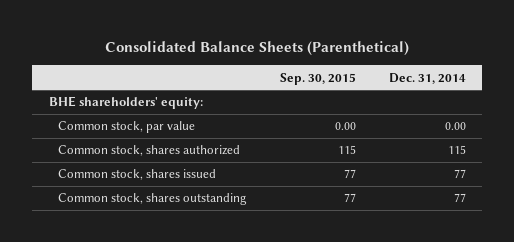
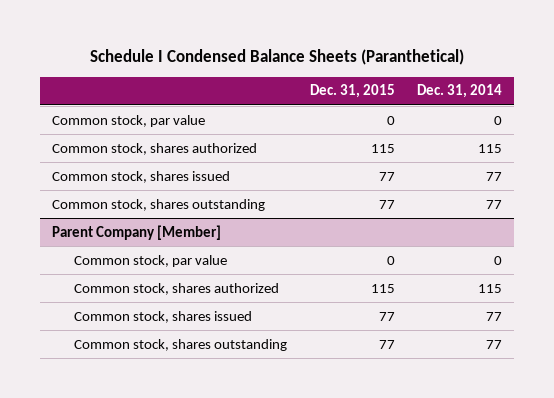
[105,41,410,57] Consolidated Balance Sheets (Parenthetical) -> [90,49,465,66] Schedule I Condensed Balance Sheets (Paranthetical)
[279,72,356,85] Sep. 30, 2015 -> none
none -> [309,84,395,99] Dec. 31, 2015
[48,96,203,110] BHE shareholders' equity: -> none
[444,122,466,131] 0.00 -> [494,115,503,125] 0
none -> [51,224,221,240] Parent Company [Member]
none -> [73,254,227,267] Common stock, par value
none -> [73,282,279,295] Common stock, shares authorized
none -> [73,310,252,323] Common stock, shares issued
none -> [73,338,287,351] Common stock, shares outstanding

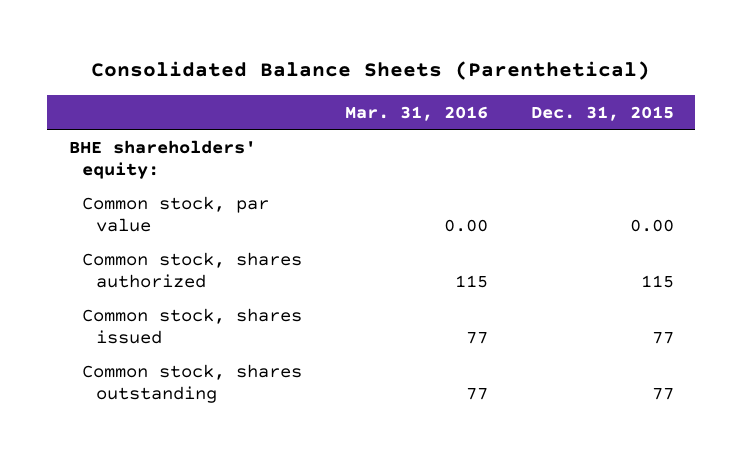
[90,49,465,66] Schedule I Condensed Balance Sheets (Paranthetical) -> [91,61,651,81] Consolidated Balance Sheets (Parenthetical)
[417,84,503,99] Dec. 31, 2014 -> none
none -> [345,105,489,121] Mar. 31, 2016
[51,142,257,155] Common stock, shares authorized -> none
[51,170,230,183] Common stock, shares issued -> none
[51,198,265,211] Common stock, shares outstanding -> none
[51,224,221,240] Parent Company [Member] -> none
[73,254,227,267] Common stock, par value -> none
none -> [68,139,256,179] BHE shareholders' equity:
[386,115,395,125] 0 -> [629,218,674,232] 0.00

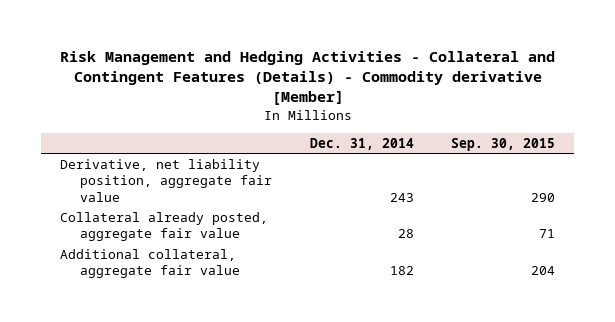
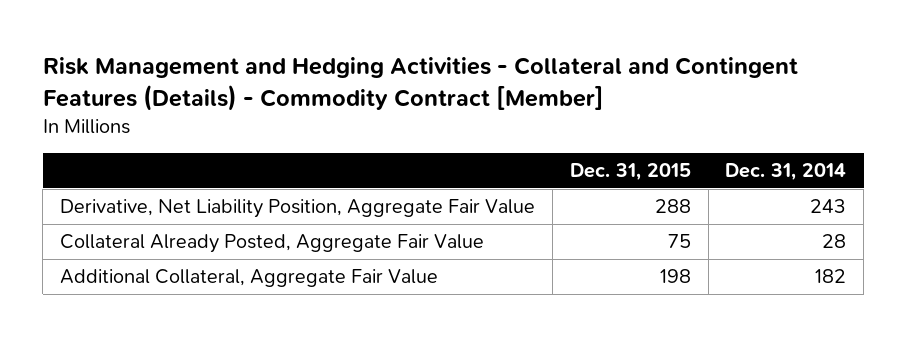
[59,50,555,106] Risk Management and Hedging Activities - Collateral and Contingent Features (Details) - Commodity derivative [Member] -> [42,57,798,111] Risk Management and Hedging Activities - Collateral and Contingent Features (Details) - Commodity Contract [Member]
[451,137,556,151] Sep. 30, 2015 -> none
none -> [569,163,691,182] Dec. 31, 2015
[60,158,273,202] Derivative, net liability position, aggregate fair value -> [60,199,536,219] Derivative, Net Liability Position, Aggregate Fair Value
[60,211,269,242] Collateral already posted, aggregate fair value -> [60,234,485,254] Collateral Already Posted, Aggregate Fair Value
[60,248,241,279] Additional collateral, aggregate fair value -> [60,269,439,288] Additional Collateral, Aggregate Fair Value

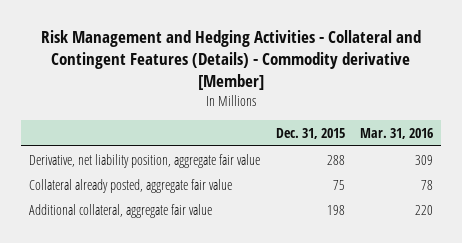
[42,57,798,111] Risk Management and Hedging Activities - Collateral and Contingent Features (Details) - Commodity Contract [Member] -> [41,30,422,91] Risk Management and Hedging Activities - Collateral and Contingent Features (Details) - Commodity derivative [Member]
[725,163,847,182] Dec. 31, 2014 -> none
none -> [360,128,434,140] Mar. 31, 2016
[60,199,536,219] Derivative, Net Liability Position, Aggregate Fair Value -> [29,153,261,168] Derivative, net liability position, aggregate fair value
[60,234,485,254] Collateral Already Posted, Aggregate Fair Value -> [29,178,233,193] Collateral already posted, aggregate fair value
[60,269,439,288] Additional Collateral, Aggregate Fair Value -> [29,203,213,218] Additional collateral, aggregate fair value

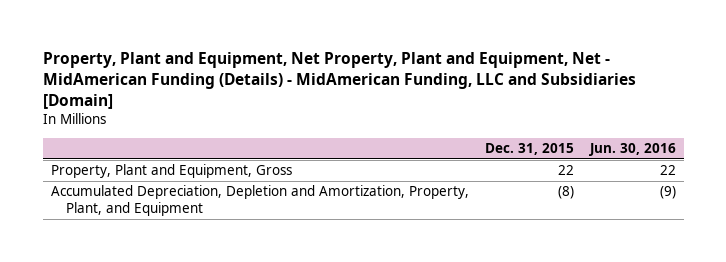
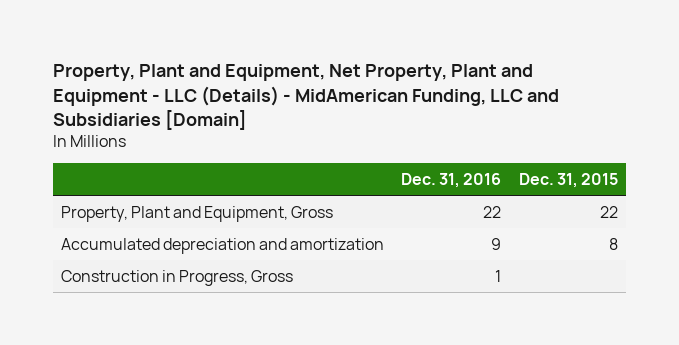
[42,51,636,109] Property, Plant and Equipment, Net Property, Plant and Equipment, Net - MidAmerican Funding (Details) - MidAmerican Funding, LLC and Subsidiaries [Domain] -> [52,64,559,130] Property, Plant and Equipment, Net Property, Plant and Equipment - LLC (Details) - MidAmerican Funding, LLC and Subsidiaries [Domain]
[588,143,676,157] Jun. 30, 2016 -> none
none -> [401,172,502,188] Dec. 31, 2016
[50,185,469,217] Accumulated Depreciation, Depletion and Amortization, Property, Plant, and Equipment -> [61,237,385,254] Accumulated depreciation and amortization
[557,186,574,200] (8) -> [608,237,618,250] 8
none -> [61,269,294,286] Construction in Progress, Gross

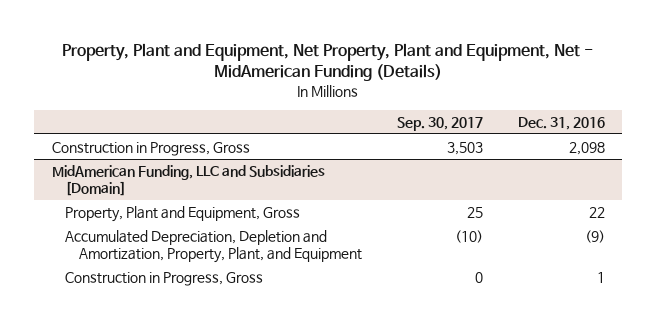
[52,64,559,130] Property, Plant and Equipment, Net Property, Plant and Equipment - LLC (Details) - MidAmerican Funding, LLC and Subsidiaries [Domain] -> [62,42,594,82] Property, Plant and Equipment, Net Property, Plant and Equipment, Net - MidAmerican Funding (Details)
[518,172,618,188] Dec. 31, 2015 -> none
none -> [397,116,484,131] Sep. 30, 2017
none -> [51,141,250,156] Construction in Progress, Gross
none -> [51,164,325,196] MidAmerican Funding, LLC and Subsidiaries [Domain]
[61,237,385,254] Accumulated depreciation and amortization -> [65,229,363,263] Accumulated Depreciation, Depletion and Amortization, Property, Plant, and Equipment
[491,237,502,250] 9 -> [584,229,605,243] (9)

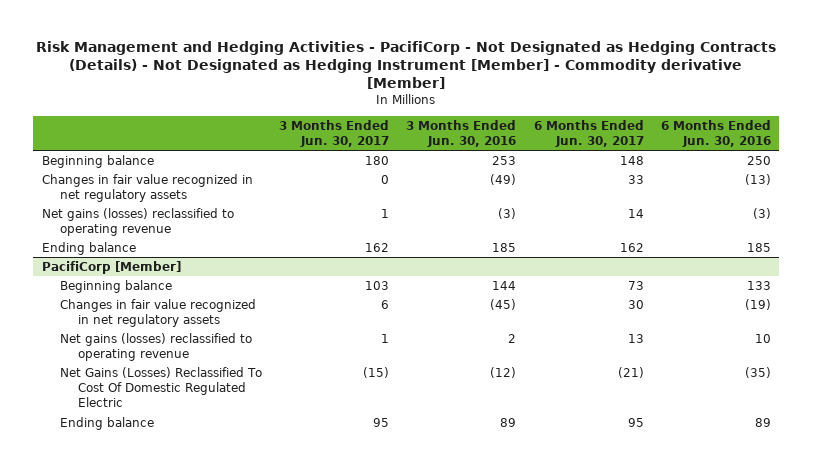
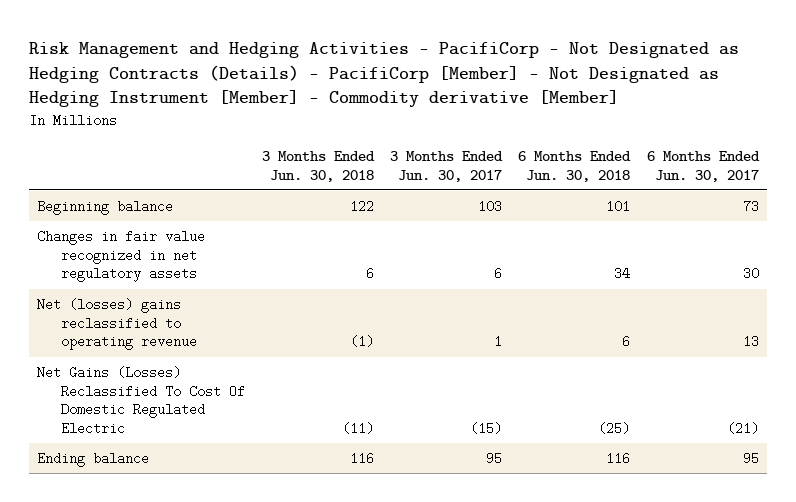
[36,40,777,90] Risk Management and Hedging Activities - PacifiCorp - Not Designated as Hedging Contracts (Details) - Not Designated as Hedging Instrument [Member] - Commodity derivative [Member] -> [28,41,739,108] Risk Management and Hedging Activities - PacifiCorp - Not Designated as Hedging Contracts (Details) - PacifiCorp [Member] - Not Designated as Hedging Instrument [Member] - Commodity derivative [Member]
[406,120,517,148] 3 Months Ended Jun. 30, 2016 -> none
[660,120,771,148] 6 Months Ended Jun. 30, 2016 -> none
none -> [261,151,375,182] 3 Months Ended Jun. 30, 2018
none -> [518,151,632,182] 6 Months Ended Jun. 30, 2018
[41,154,154,168] Beginning balance -> none
[41,173,253,203] Changes in fair value recognized in net regulatory assets -> none
[41,207,234,237] Net gains (losses) reclassified to operating revenue -> none
[41,241,136,255] Ending balance -> none
[41,260,181,274] PacifiCorp [Member] -> none
[60,332,253,362] Net gains (losses) reclassified to operating revenue -> [36,297,198,351] Net (losses) gains reclassified to operating revenue

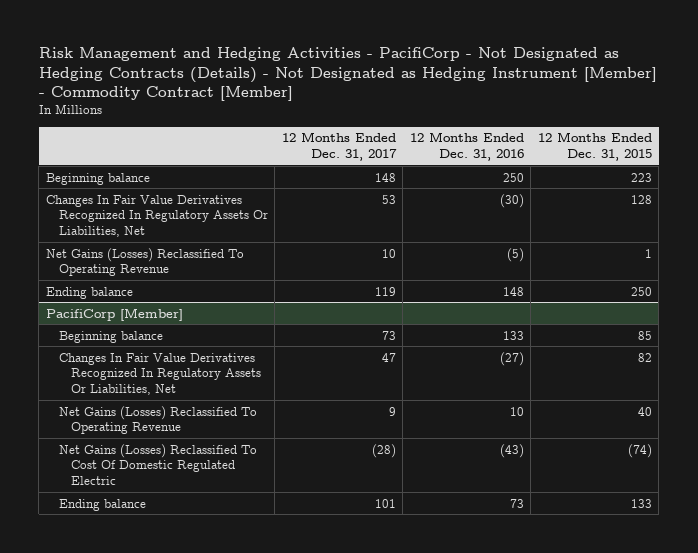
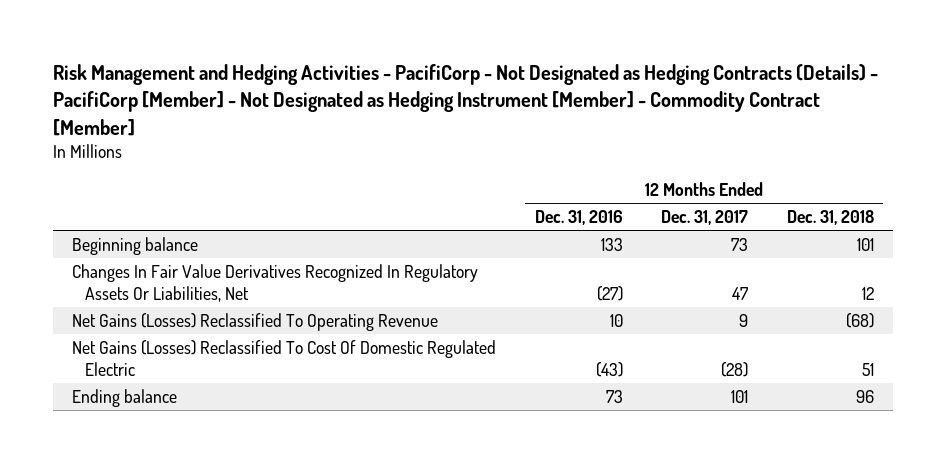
[38,47,657,102] Risk Management and Hedging Activities - PacifiCorp - Not Designated as Hedging Contracts (Details) - Not Designated as Hedging Instrument [Member] - Commodity Contract [Member] -> [52,64,878,136] Risk Management and Hedging Activities - PacifiCorp - Not Designated as Hedging Contracts (Details) - PacifiCorp [Member] - Not Designated as Hedging Instrument [Member] - Commodity Contract [Member]
[537,132,652,161] 12 Months Ended Dec. 31, 2015 -> none
none -> [786,210,874,226] Dec. 31, 2018
[45,172,150,185] Beginning balance -> none
[45,194,268,238] Changes In Fair Value Derivatives Recognized In Regulatory Assets Or Liabilities, Net -> none
[45,247,244,277] Net Gains (Losses) Reclassified To Operating Revenue -> none
[45,286,133,299] Ending balance -> none
[45,307,183,321] PacifiCorp [Member] -> none

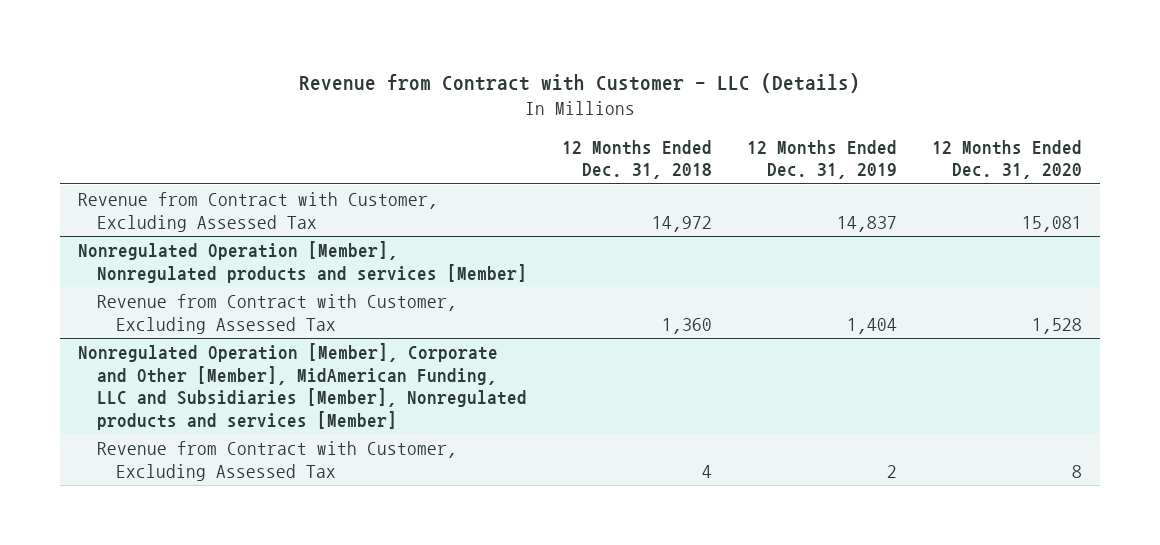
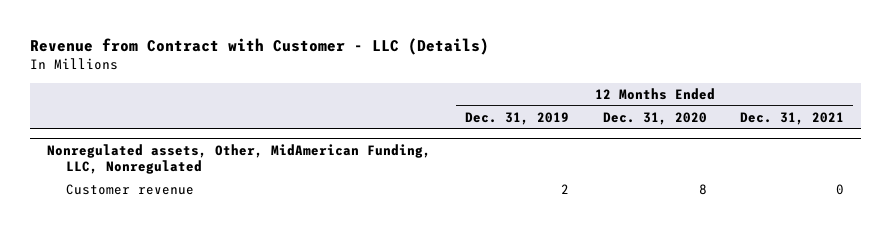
[562,139,713,180] 12 Months Ended Dec. 31, 2018 -> none
none -> [740,112,845,126] Dec. 31, 2021
[77,241,528,283] Nonregulated Operation [Member], Nonregulated products and services [Member] -> none
[97,294,458,334] Revenue from Contract with Customer, Excluding Assessed Tax -> none
[77,343,528,430] Nonregulated Operation [Member], Corporate and Other [Member], MidAmerican Funding, LLC and Subsidiaries [Member], Nonregulated products and services [Member] -> none
[97,441,458,481] Revenue from Contract with Customer, Excluding Assessed Tax -> none
none -> [46,143,431,175] Nonregulated assets, Other, MidAmerican Funding, LLC, Nonregulated
[77,192,438,232] Revenue from Contract with Customer, Excluding Assessed Tax -> [65,184,194,196] Customer revenue
[837,215,898,232] 14,837 -> [560,184,569,195] 2
[1022,215,1083,232] 15,081 -> [698,184,707,196] 8

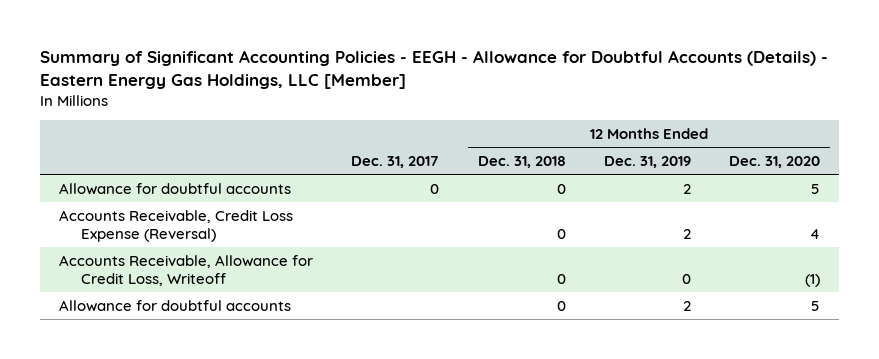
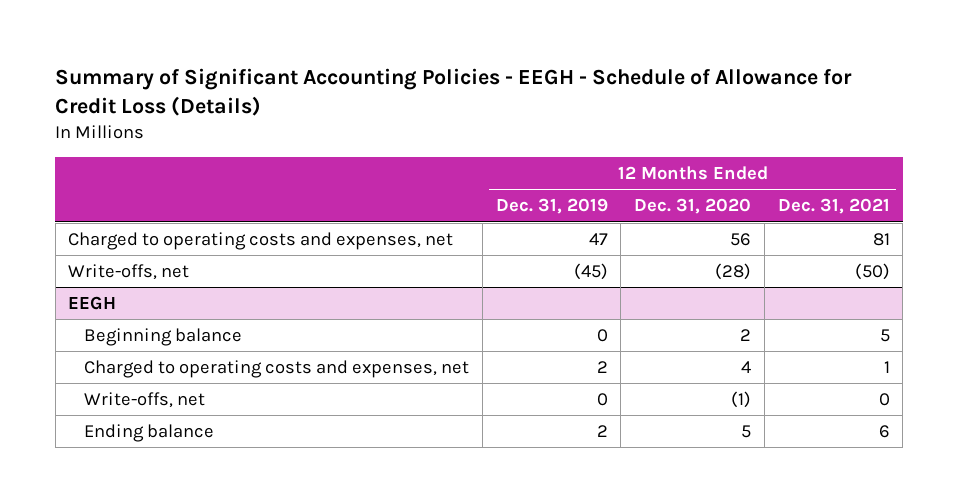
[39,49,828,89] Summary of Significant Accounting Policies - EEGH - Allowance for Doubtful Accounts (Details) - Eastern Energy Gas Holdings, LLC [Member] -> [55,68,853,116] Summary of Significant Accounting Policies - EEGH - Schedule of Allowance for Credit Loss (Details)
[351,156,440,169] Dec. 31, 2017 -> none
[477,156,566,169] Dec. 31, 2018 -> none
none -> [777,198,890,215] Dec. 31, 2021
[58,182,291,195] Allowance for doubtful accounts -> none
[58,209,293,243] Accounts Receivable, Credit Loss Expense (Reversal) -> none
[58,254,313,287] Accounts Receivable, Allowance for Credit Loss, Writeoff -> none
none -> [68,232,454,251] Charged to operating costs and expenses, net
none -> [68,264,190,281] Write-offs, net
none -> [68,296,117,311] EEGH
none -> [84,328,243,347] Beginning balance
none -> [84,360,470,379] Charged to operating costs and expenses, net
none -> [84,392,206,409] Write-offs, net
[58,299,291,312] Allowance for doubtful accounts -> [84,424,215,443] Ending balance

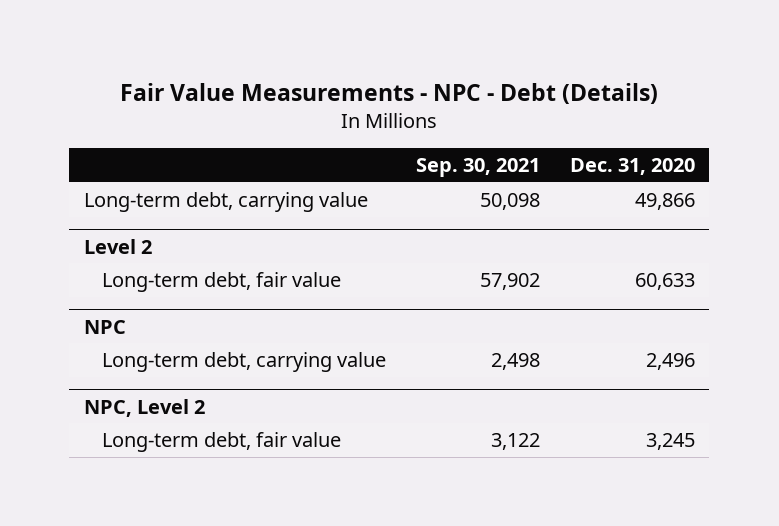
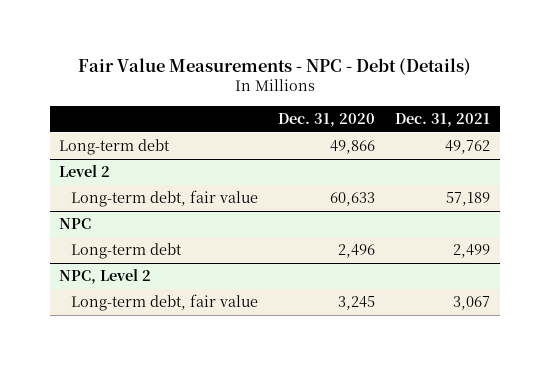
[415,158,540,178] Sep. 30, 2021 -> none
none -> [394,113,490,128] Dec. 31, 2021
[84,192,369,213] Long-term debt, carrying value -> [59,139,171,156] Long-term debt
[101,352,386,373] Long-term debt, carrying value -> [71,243,183,260] Long-term debt

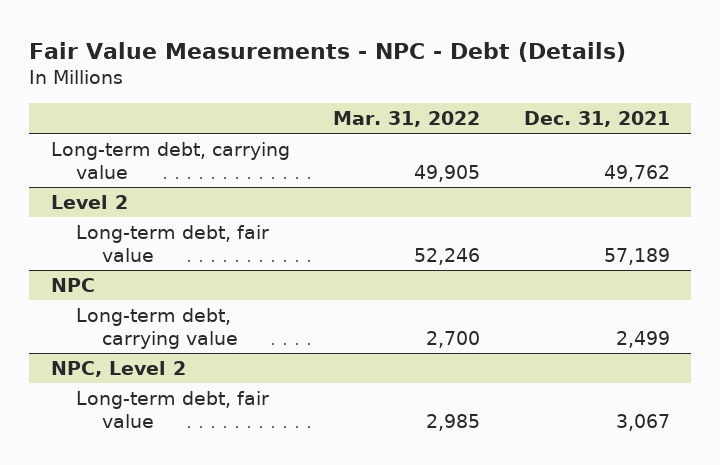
[277,113,375,128] Dec. 31, 2020 -> none
none -> [333,111,481,128] Mar. 31, 2022
[59,139,171,156] Long-term debt -> [50,142,290,179] Long-term debt, carrying value
[71,243,183,260] Long-term debt -> [76,308,238,349] Long-term debt, carrying value

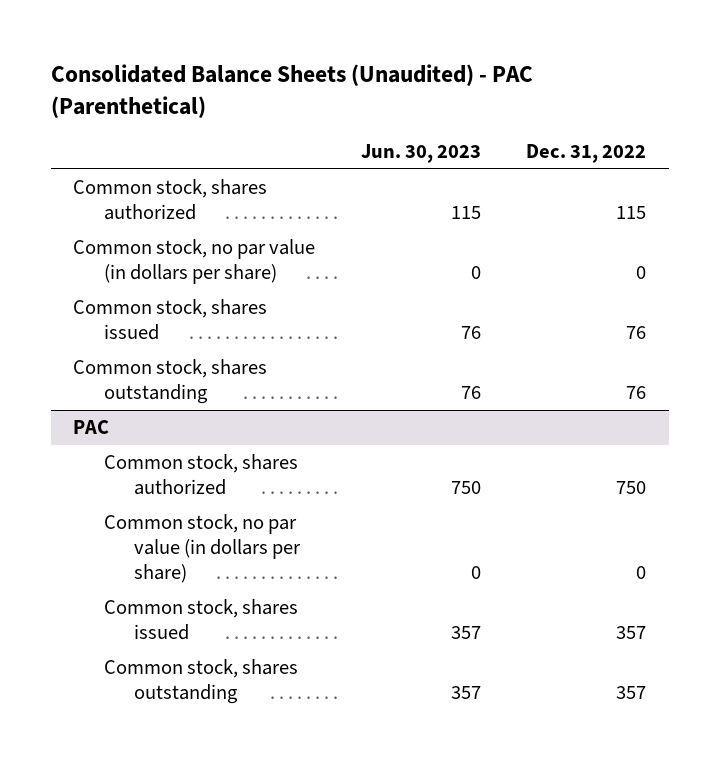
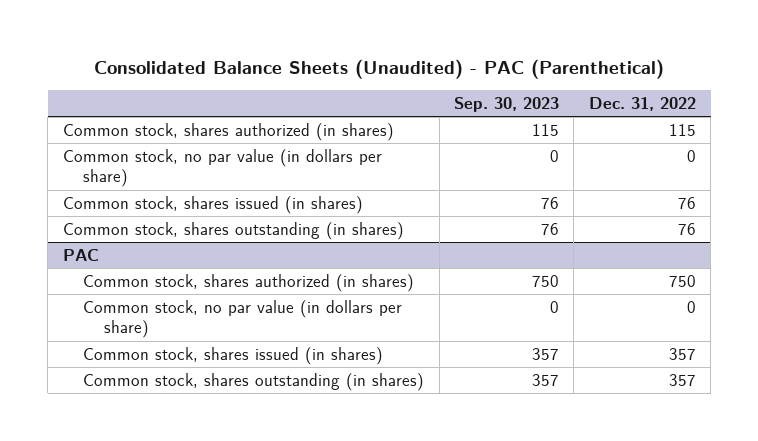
[360,144,481,164] Jun. 30, 2023 -> none
none -> [453,97,559,113] Sep. 30, 2023
[73,179,268,221] Common stock, shares authorized -> [62,122,394,141] Common stock, shares authorized (in shares)
[73,299,268,341] Common stock, shares issued -> [62,195,363,214] Common stock, shares issued (in shares)
[73,359,268,405] Common stock, shares outstanding -> [62,221,404,240] Common stock, shares outstanding (in shares)
[103,454,298,496] Common stock, shares authorized -> [83,273,415,292] Common stock, shares authorized (in shares)
[103,599,298,641] Common stock, shares issued -> [83,346,384,365] Common stock, shares issued (in shares)
[103,659,298,705] Common stock, shares outstanding -> [83,372,425,391] Common stock, shares outstanding (in shares)

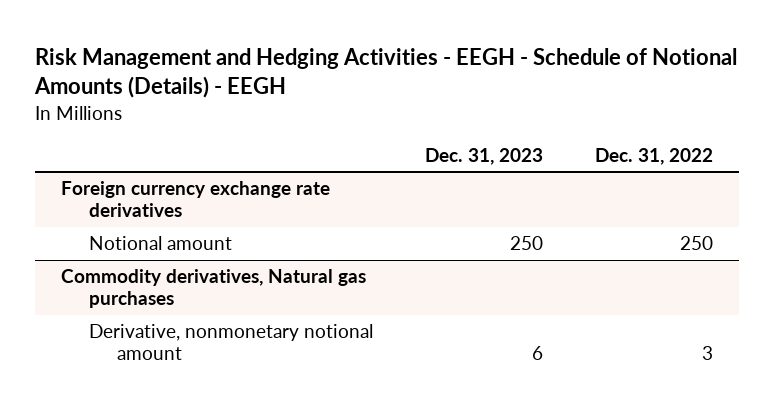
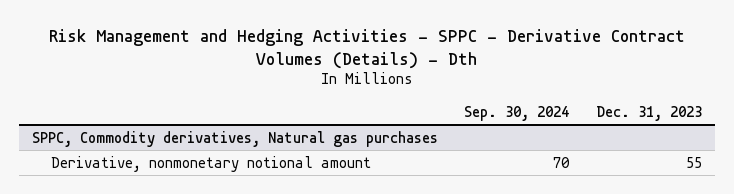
[34,47,738,99] Risk Management and Hedging Activities - EEGH - Schedule of Notional Amounts (Details) - EEGH -> [48,28,685,69] Risk Management and Hedging Activities - SPPC - Derivative Contract Volumes (Details) - Dth
[594,148,713,166] Dec. 31, 2022 -> none
none -> [464,105,570,121] Sep. 30, 2024
[61,181,331,218] Foreign currency exchange rate derivatives -> none
[88,236,232,251] Notional amount -> none
[61,269,367,309] Commodity derivatives, Natural gas purchases -> [31,130,438,147] SPPC, Commodity derivatives, Natural gas purchases
[531,346,543,361] 6 -> [685,156,702,168] 55

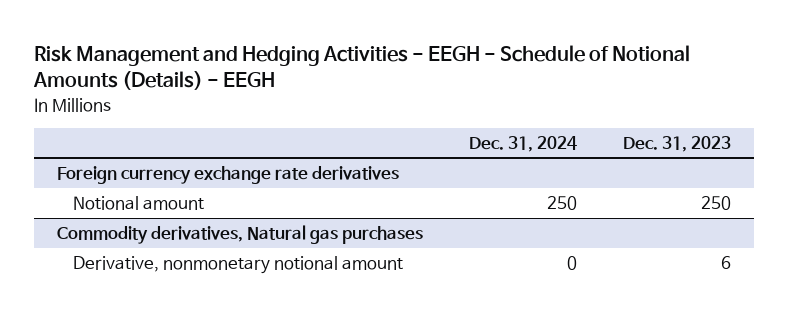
[48,28,685,69] Risk Management and Hedging Activities - SPPC - Derivative Contract Volumes (Details) - Dth -> [32,44,690,91] Risk Management and Hedging Activities - EEGH - Schedule of Notional Amounts (Details) - EEGH
[464,105,570,121] Sep. 30, 2024 -> none
none -> [468,135,577,152] Dec. 31, 2024
none -> [56,166,399,185] Foreign currency exchange rate derivatives
none -> [72,196,204,211] Notional amount
[31,130,438,147] SPPC, Commodity derivatives, Natural gas purchases -> [56,225,423,245] Commodity derivatives, Natural gas purchases
[685,156,702,168] 55 -> [720,256,731,270] 6

